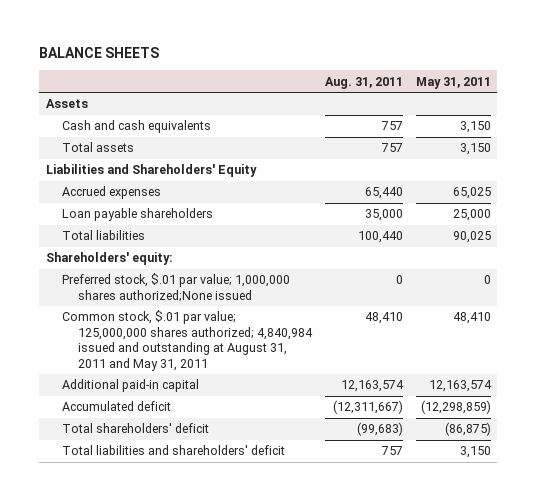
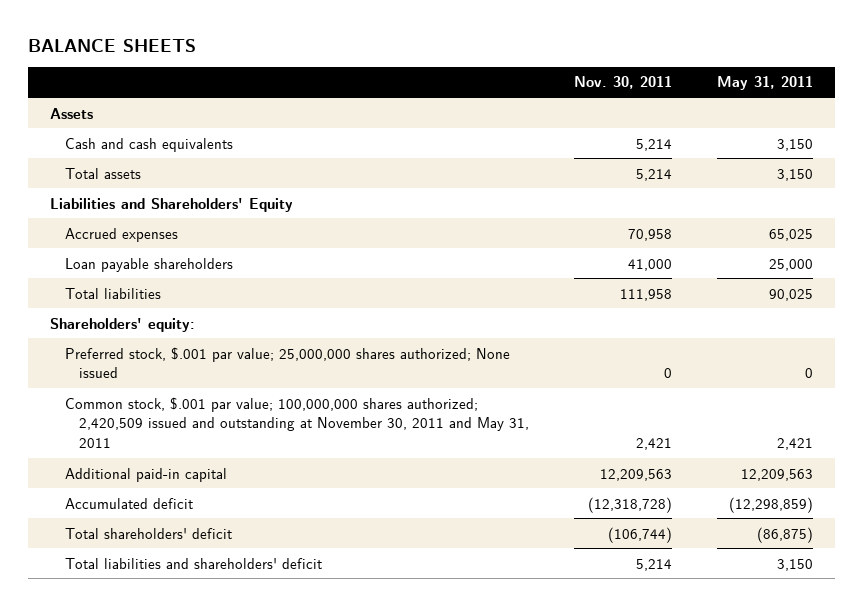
[324,76,403,89] Aug. 31, 2011 -> none
none -> [573,76,672,90] Nov. 30, 2011
[61,273,290,302] Preferred stock, $.01 par value; 1,000,000 shares authorized;None issued -> [64,346,510,379] Preferred stock, $.001 par value; 25,000,000 shares authorized; None issued
[61,310,313,371] Common stock, $.01 par value; 125,000,000 shares authorized; 4,840,984 issued and outstanding at August 31, 2011 and May 31, 2011 -> [64,396,529,448] Common stock, $.001 par value; 100,000,000 shares authorized; 2,420,509 issued and outstanding at November 30, 2011 and May 31, 2011
[452,312,491,325] 48,410 -> [776,437,813,450] 2,421
[428,380,492,393] 12,163,574 -> [740,468,813,481] 12,209,563

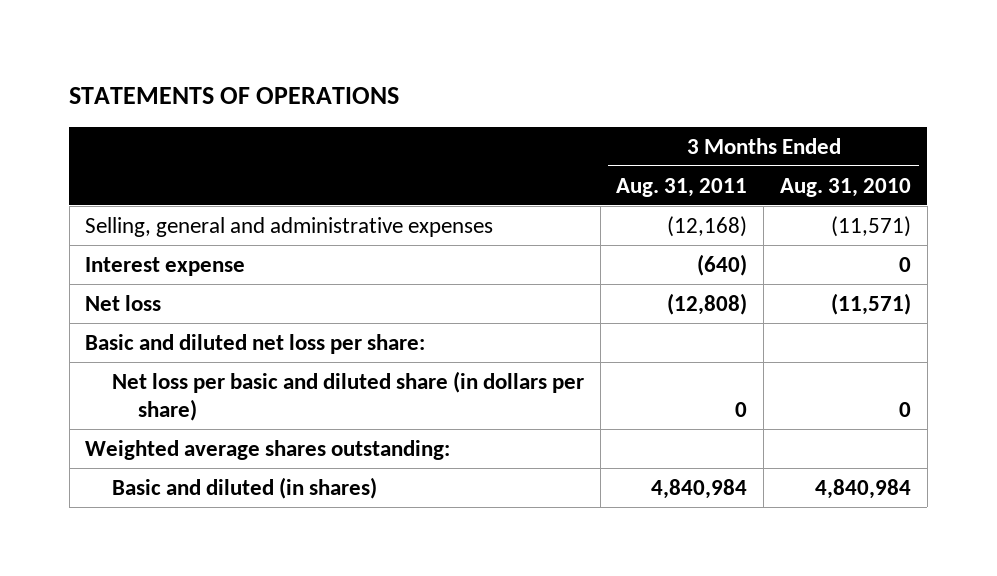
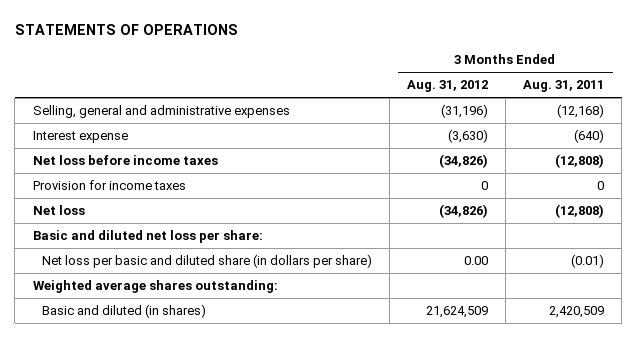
[780,177,912,197] Aug. 31, 2010 -> none
none -> [406,80,488,93] Aug. 31, 2012
none -> [32,154,218,165] Net loss before income taxes
none -> [32,179,186,190] Provision for income taxes
[735,402,748,418] 0 -> [570,253,604,268] (0.01)
[651,478,748,499] 4,840,984 -> [548,305,604,318] 2,420,509

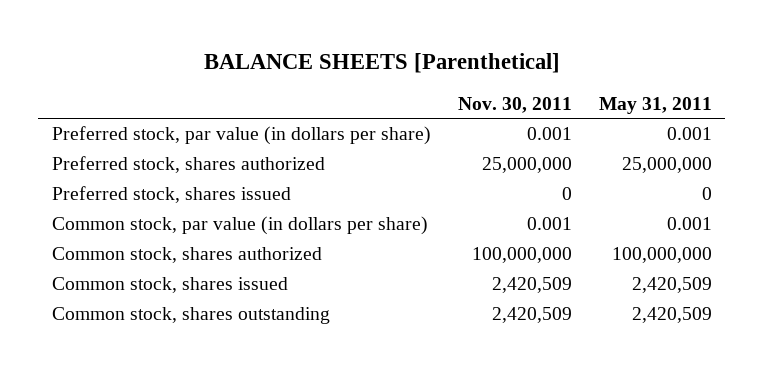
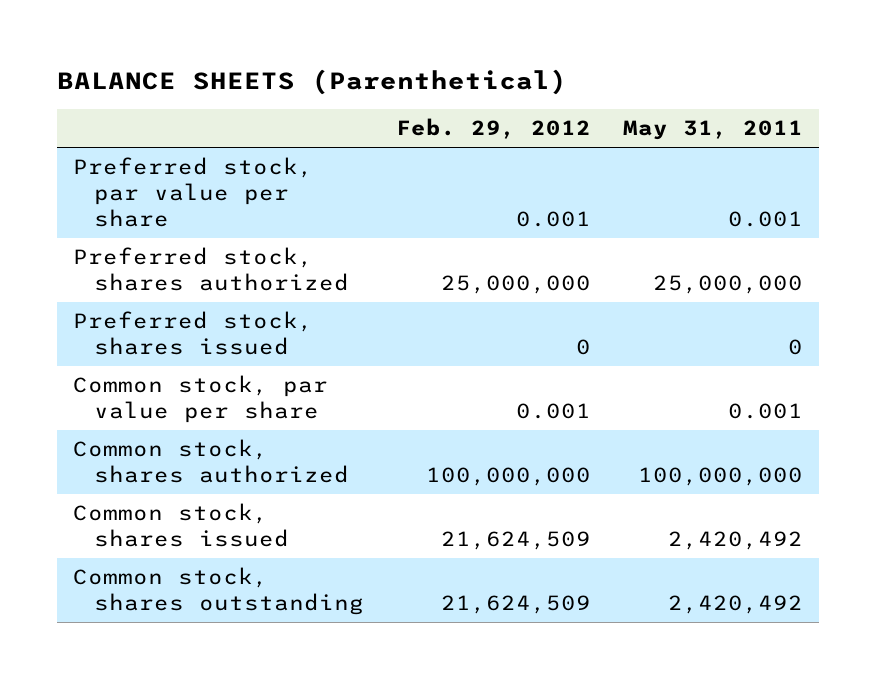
[203,52,560,73] BALANCE SHEETS [Parenthetical] -> [57,69,568,96] BALANCE SHEETS (Parenthetical)
[457,96,572,113] Nov. 30, 2011 -> none
none -> [395,118,591,140] Feb. 29, 2012
[51,126,431,146] Preferred stock, par value (in dollars per share) -> [73,157,314,227] Preferred stock, par value per share
[51,216,428,236] Common stock, par value (in dollars per share) -> [73,375,329,423] Common stock, par value per share
[631,277,712,294] 2,420,509 -> [668,530,804,550] 2,420,492
[631,307,712,324] 2,420,509 -> [668,594,804,614] 2,420,492

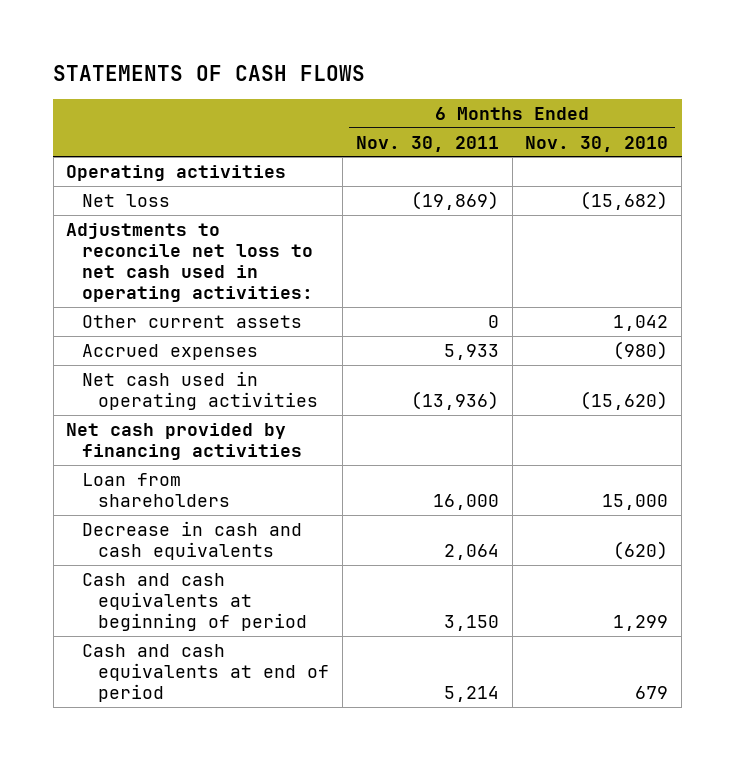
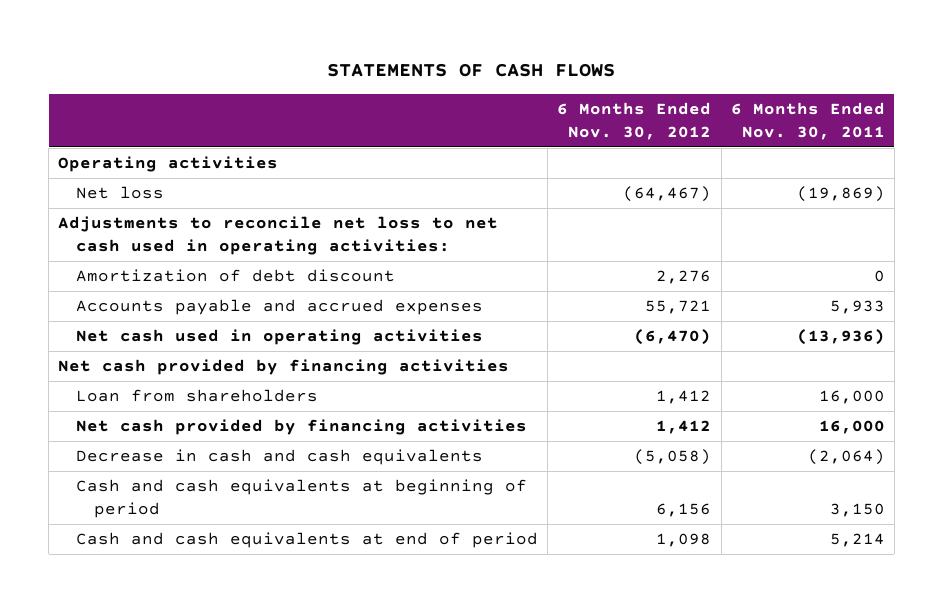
[525,135,669,152] Nov. 30, 2010 -> none
none -> [557,102,712,140] 6 Months Ended Nov. 30, 2012
[82,314,303,328] Other current assets -> none
none -> [76,269,396,283] Amortization of debt discount
[82,343,259,360] Accrued expenses -> [76,299,484,316] Accounts payable and accrued expenses
none -> [76,419,528,436] Net cash provided by financing activities
[443,544,499,561] 2,064 -> [807,449,885,466] (2,064)

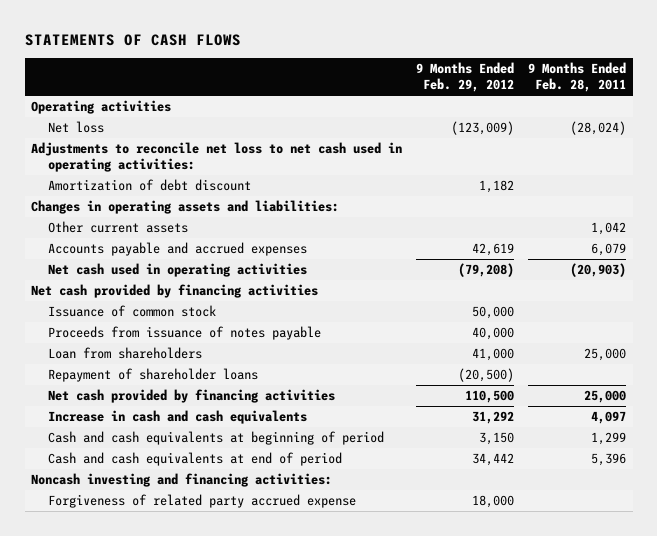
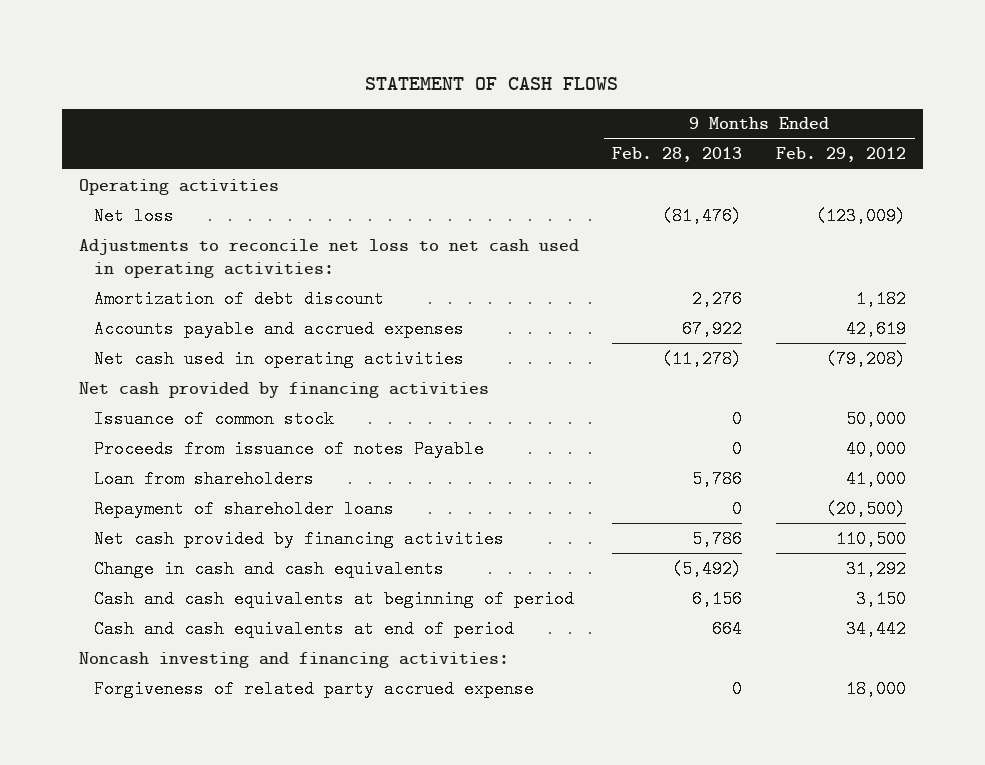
[24,33,241,46] STATEMENTS OF CASH FLOWS -> [365,77,619,91] STATEMENT OF CASH FLOWS
[527,62,626,93] 9 Months Ended Feb. 28, 2011 -> none
none -> [612,147,743,163] Feb. 28, 2013
[31,200,340,215] Changes in operating assets and liabilities: -> none
[47,221,188,234] Other current assets -> none
[47,326,321,341] Proceeds from issuance of notes payable -> [94,439,485,458] Proceeds from issuance of notes Payable
[47,410,307,425] Increase in cash and cash equivalents -> [94,559,445,578] Change in cash and cash equivalents

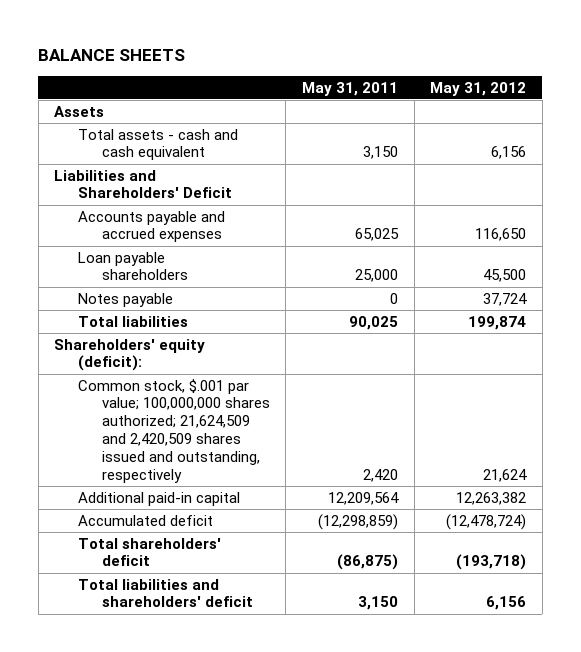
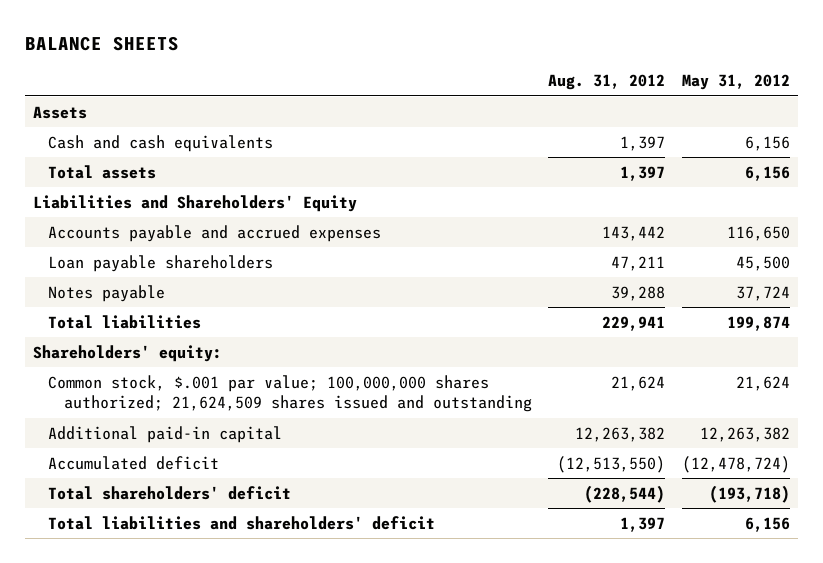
[302,81,399,96] May 31, 2011 -> none
none -> [548,74,666,91] Aug. 31, 2012
[78,128,239,161] Total assets - cash and cash equivalent -> [48,134,274,152] Cash and cash equivalents
none -> [48,164,157,179] Total assets
[54,169,233,199] Liabilities and Shareholders' Deficit -> [33,194,358,212] Liabilities and Shareholders' Equity
[54,338,206,372] Shareholders' equity (deficit): -> [33,344,223,362] Shareholders' equity:
[78,378,270,483] Common stock, $.001 par value; 100,000,000 shares authorized; 21,624,509 and 2,420,509 shares issued and outstanding, respectively -> [48,374,532,413] Common stock, $.001 par value; 100,000,000 shares authorized; 21,624,509 shares issued and outstanding

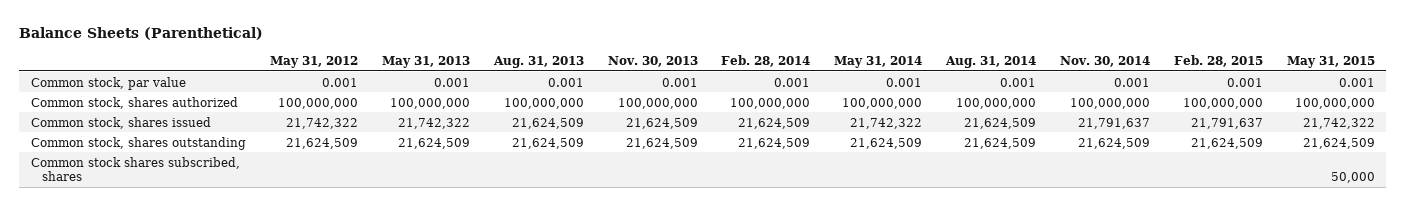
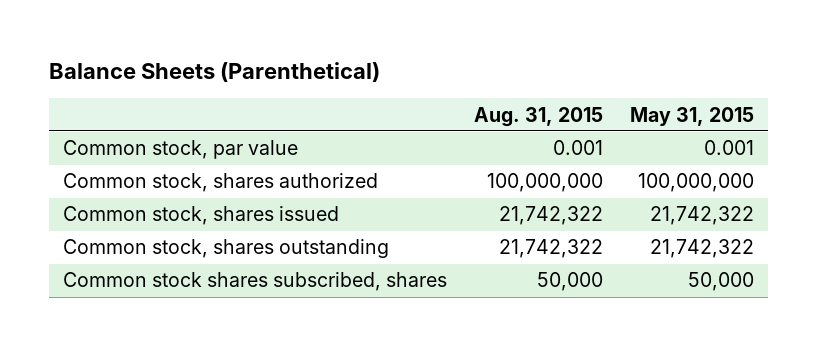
[270,55,359,68] May 31, 2012 -> none
[381,55,470,68] May 31, 2013 -> none
[492,55,584,68] Aug. 31, 2013 -> none
[607,55,698,67] Nov. 30, 2013 -> none
[721,54,811,67] Feb. 28, 2014 -> none
[834,55,923,68] May 31, 2014 -> none
[945,55,1037,68] Aug. 31, 2014 -> none
[1059,55,1150,67] Nov. 30, 2014 -> none
[1173,54,1263,67] Feb. 28, 2015 -> none
none -> [474,106,604,127] Aug. 31, 2015
[1302,137,1375,149] 21,624,509 -> [650,239,755,259] 21,742,322

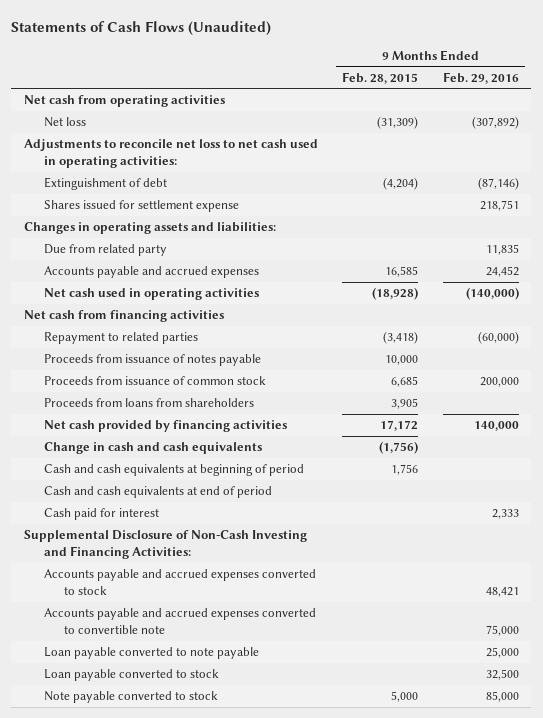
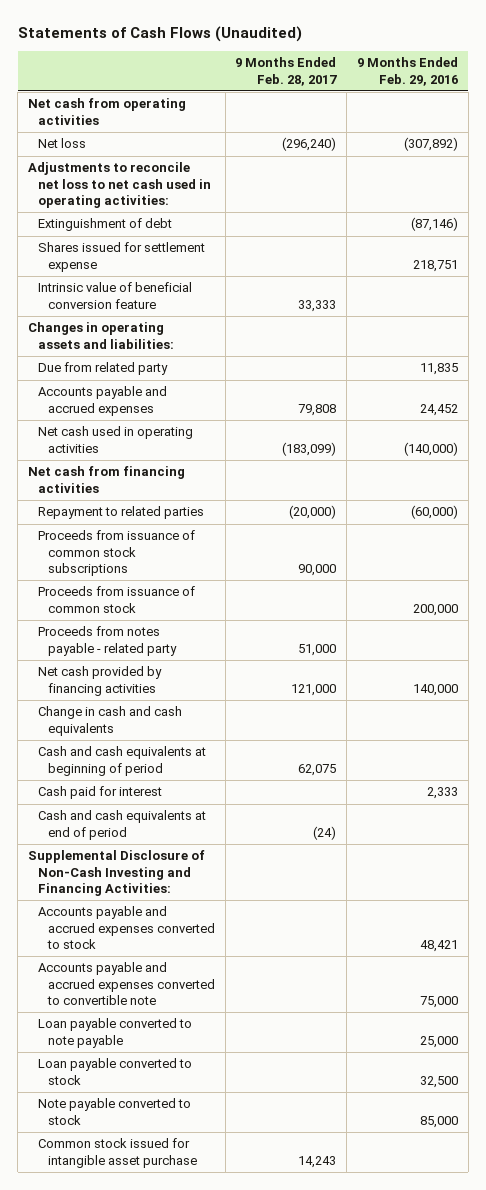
[342,71,419,84] Feb. 28, 2015 -> none
none -> [235,57,338,86] 9 Months Ended Feb. 28, 2017
none -> [38,282,193,309] Intrinsic value of beneficial conversion feature
[44,354,262,367] Proceeds from issuance of notes payable -> none
none -> [38,530,196,577] Proceeds from issuance of common stock subscriptions
[44,398,255,408] Proceeds from loans from shareholders -> [38,626,178,656] Proceeds from notes payable - related party
[44,486,273,499] Cash and cash equivalents at end of period -> [38,810,207,840] Cash and cash equivalents at end of period
none -> [38,1138,198,1168] Common stock issued for intangible asset purchase

